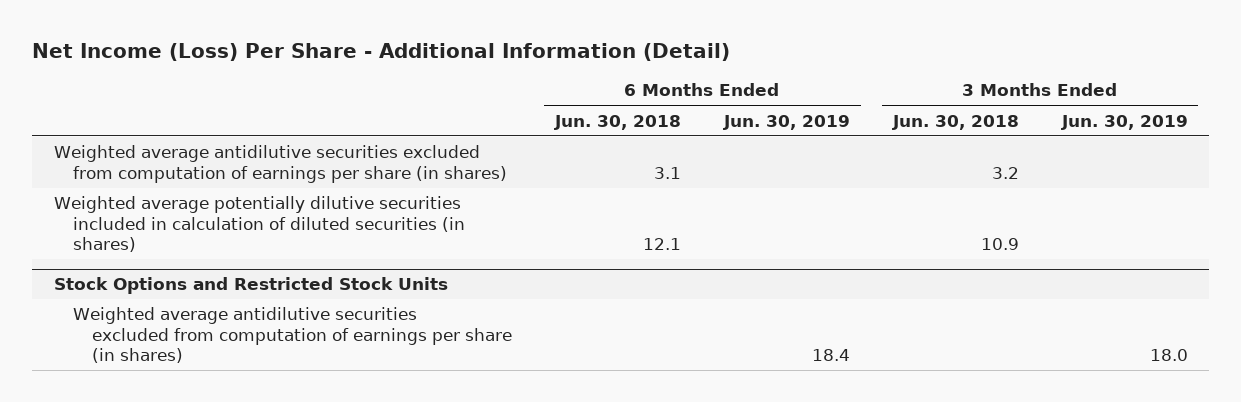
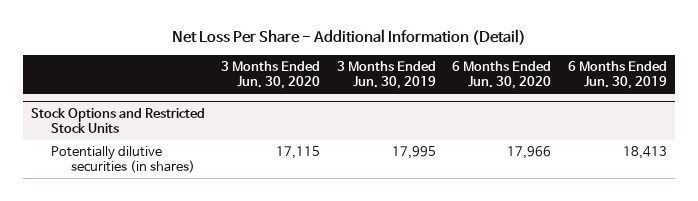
[32,43,731,62] Net Income (Loss) Per Share - Additional Information (Detail) -> [171,29,526,46] Net Loss Per Share - Additional Information (Detail)
[553,114,681,130] Jun. 30, 2018 -> none
[891,114,1019,130] Jun. 30, 2018 -> none
none -> [221,60,321,89] 3 Months Ended Jun. 30, 2020
none -> [452,60,552,89] 6 Months Ended Jun. 30, 2020
[53,145,507,183] Weighted average antidilutive securities excluded from computation of earnings per share (in shares) -> none
[53,196,465,252] Weighted average potentially dilutive securities included in calculation of diluted securities (in shares) -> none
[72,307,513,363] Weighted average antidilutive securities excluded from computation of earnings per share (in shares) -> [50,146,195,174] Potentially dilutive securities (in shares)
[811,348,850,361] 18.4 -> [622,146,667,160] 18,413
[1149,348,1188,361] 18.0 -> [391,146,436,160] 17,995

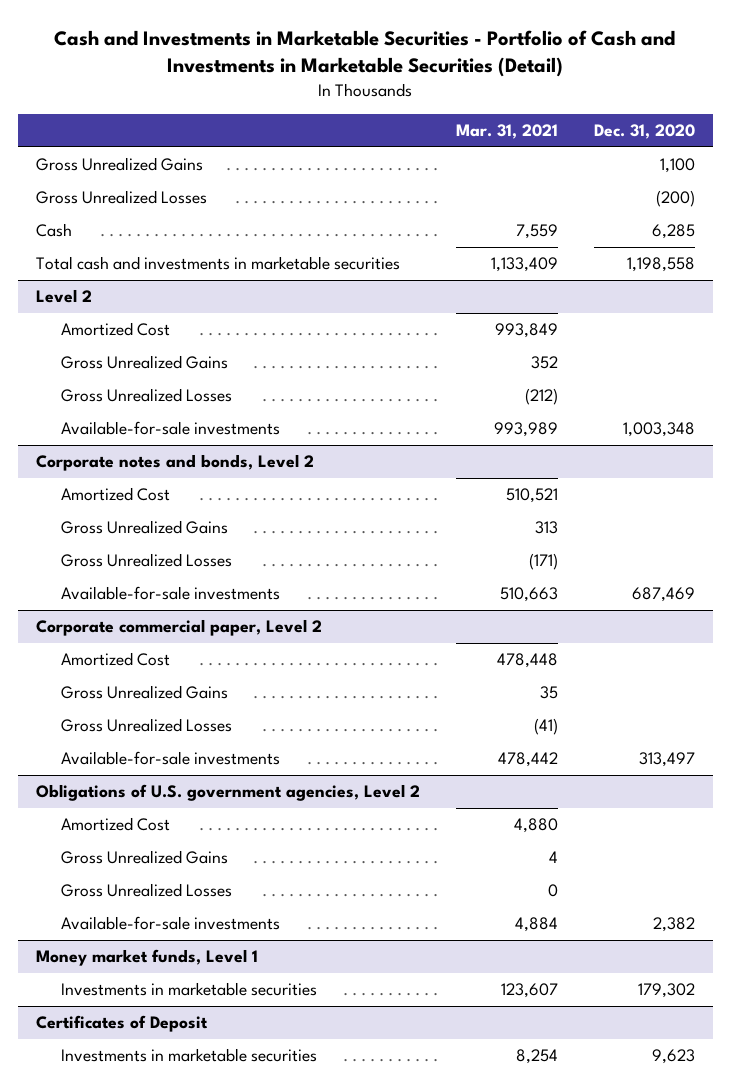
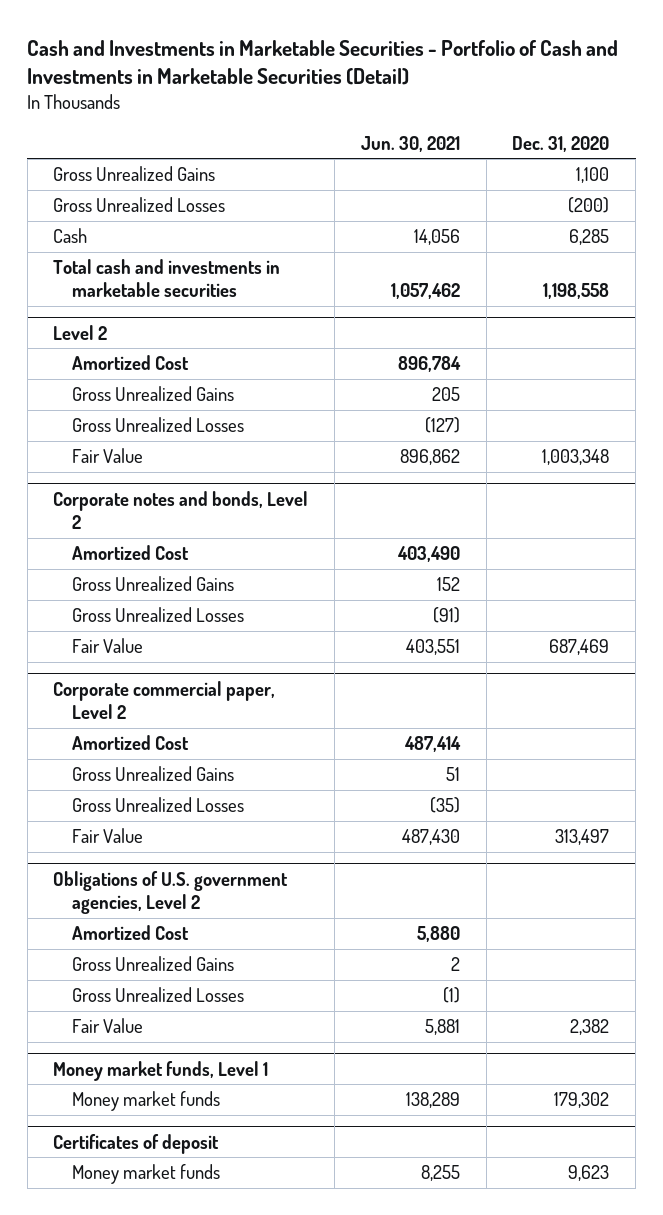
[455,123,558,139] Mar. 31, 2021 -> none
none -> [360,135,460,152] Jun. 30, 2021
[61,421,281,436] Available-for-sale investments -> [72,448,144,464] Fair Value
[61,586,281,601] Available-for-sale investments -> [72,638,144,654] Fair Value
[61,751,281,766] Available-for-sale investments -> [72,828,144,844] Fair Value
[61,916,281,931] Available-for-sale investments -> [72,1018,144,1034] Fair Value
[61,982,318,997] Investments in marketable securities -> [72,1091,221,1112] Money market funds
[35,1015,208,1033] Certificates of Deposit -> [53,1133,220,1154] Certificates of deposit
[61,1048,318,1063] Investments in marketable securities -> [72,1164,221,1185] Money market funds

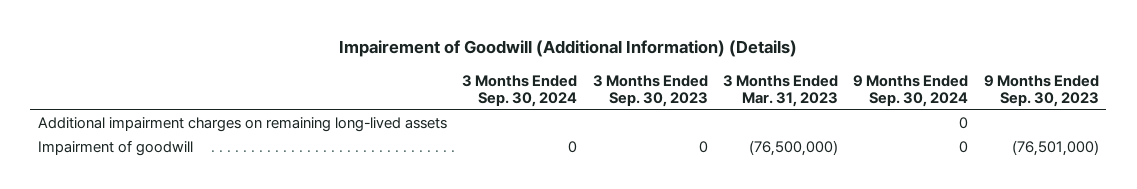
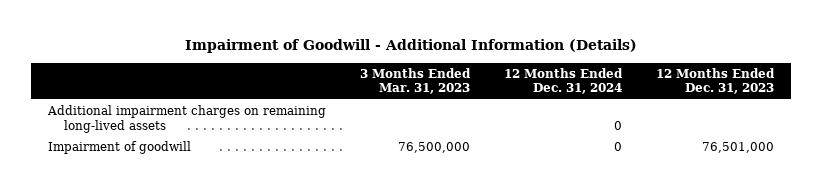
[339,40,798,58] Impairement of Goodwill (Additional Information) (Details) -> [185,39,638,54] Impairment of Goodwill - Additional Information (Details)
[462,74,578,107] 3 Months Ended Sep. 30, 2024 -> none
[592,74,708,107] 3 Months Ended Sep. 30, 2023 -> none
[853,74,969,107] 9 Months Ended Sep. 30, 2024 -> none
[983,74,1099,107] 9 Months Ended Sep. 30, 2023 -> none
none -> [503,67,623,95] 12 Months Ended Dec. 31, 2024
none -> [655,67,775,95] 12 Months Ended Dec. 31, 2023
[748,140,838,157] (76,500,000) -> [398,142,471,154] 76,500,000

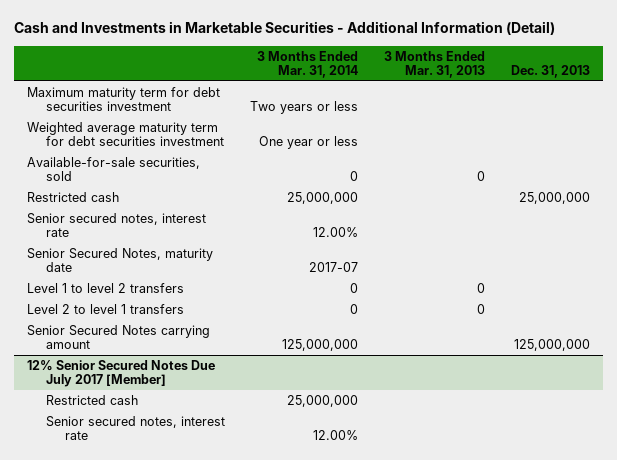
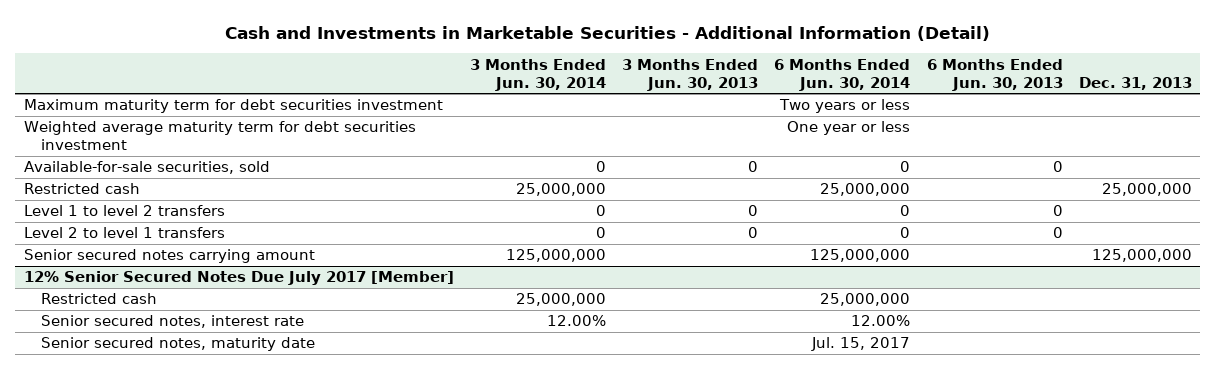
[257,50,359,78] 3 Months Ended Mar. 31, 2014 -> none
[384,50,486,78] 3 Months Ended Mar. 31, 2013 -> none
none -> [469,58,606,91] 3 Months Ended Jun. 30, 2014
none -> [622,58,759,91] 3 Months Ended Jun. 30, 2013
none -> [774,58,911,91] 6 Months Ended Jun. 30, 2014
none -> [926,58,1063,91] 6 Months Ended Jun. 30, 2013
[26,212,206,238] Senior secured notes, interest rate -> none
[26,247,213,273] Senior Secured Notes, maturity date -> none
[26,324,210,350] Senior Secured Notes carrying amount -> [23,249,315,264] Senior secured notes carrying amount
none -> [41,337,316,352] Senior secured notes, maturity date

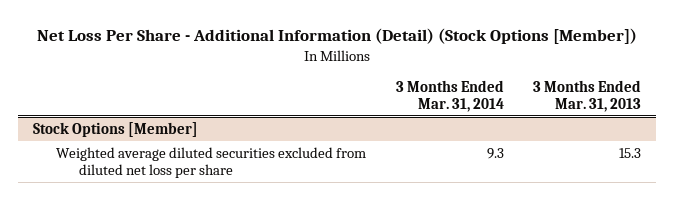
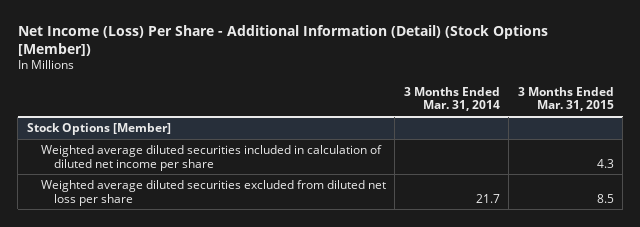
[36,27,637,44] Net Loss Per Share - Additional Information (Detail) (Stock Options [Member]) -> [17,24,548,56] Net Income (Loss) Per Share - Additional Information (Detail) (Stock Options [Member])
[533,80,642,113] 3 Months Ended Mar. 31, 2013 -> none
none -> [517,86,614,112] 3 Months Ended Mar. 31, 2015
none -> [40,144,382,171] Weighted average diluted securities included in calculation of diluted net income per share
[486,147,504,159] 9.3 -> [475,193,500,203] 21.7

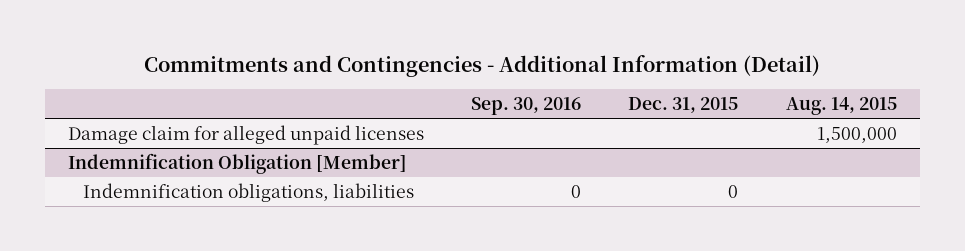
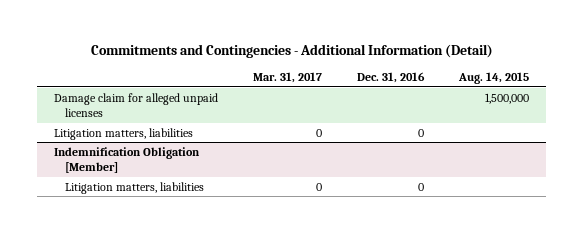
[471,97,582,116] Sep. 30, 2016 -> none
[628,97,739,114] Dec. 31, 2015 -> none
none -> [253,72,323,84] Mar. 31, 2017
none -> [357,72,426,84] Dec. 31, 2016
none -> [54,127,194,140] Litigation matters, liabilities
[83,183,415,203] Indemnification obligations, liabilities -> [64,181,204,194] Litigation matters, liabilities

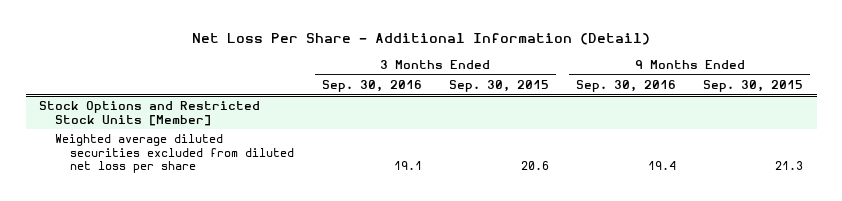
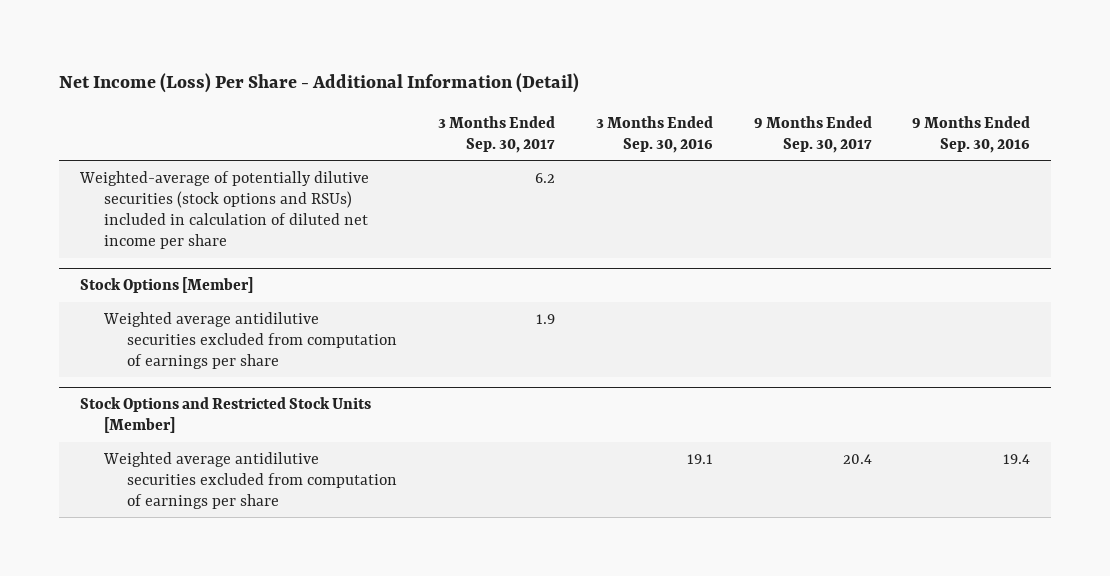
[192,33,651,46] Net Loss Per Share - Additional Information (Detail) -> [59,72,580,93] Net Income (Loss) Per Share - Additional Information (Detail)
[448,80,549,93] Sep. 30, 2015 -> none
[703,80,804,93] Sep. 30, 2015 -> none
none -> [438,115,556,153] 3 Months Ended Sep. 30, 2017
none -> [753,115,872,153] 9 Months Ended Sep. 30, 2017
none -> [78,170,369,250] Weighted-average of potentially dilutive securities (stock options and RSUs) included in calculation of diluted net income per share
none -> [79,277,253,294] Stock Options [Member]
none -> [102,311,398,370] Weighted average antidilutive securities excluded from computation of earnings per share
[54,134,295,173] Weighted average diluted securities excluded from diluted net loss per share -> [102,451,398,510] Weighted average antidilutive securities excluded from computation of earnings per share

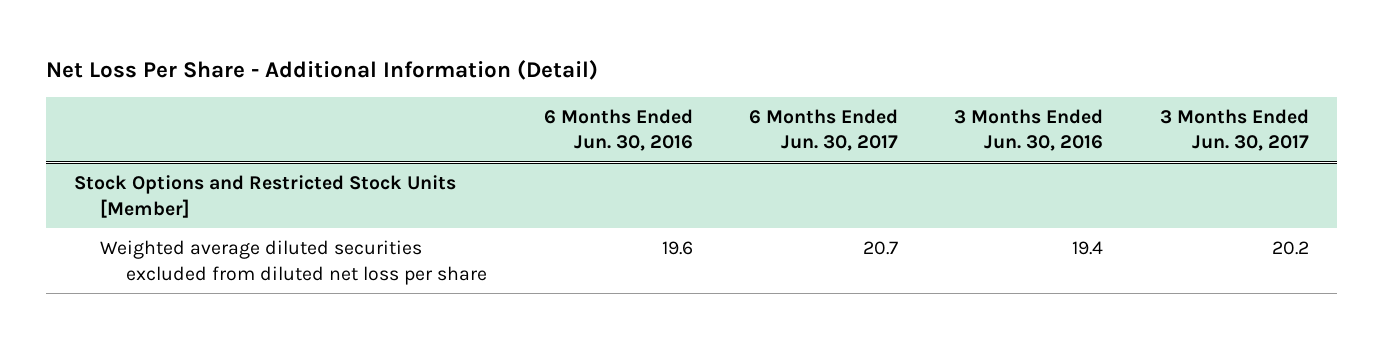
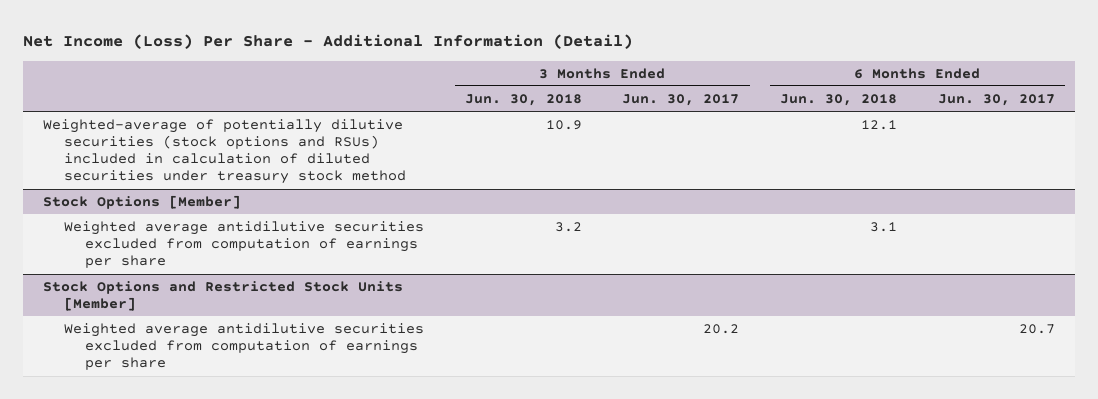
[46,59,599,80] Net Loss Per Share - Additional Information (Detail) -> [22,33,633,49] Net Income (Loss) Per Share - Additional Information (Detail)
[543,108,693,152] 6 Months Ended Jun. 30, 2016 -> none
[954,108,1104,152] 3 Months Ended Jun. 30, 2016 -> none
none -> [464,93,582,106] Jun. 30, 2018
none -> [780,93,898,106] Jun. 30, 2018
none -> [43,119,407,185] Weighted-average of potentially dilutive securities (stock options and RSUs) included in calculation of diluted securities under treasury stock method
none -> [43,195,242,210] Stock Options [Member]
none -> [64,221,425,269] Weighted average antidilutive securities excluded from computation of earnings per share
[100,240,488,285] Weighted average diluted securities excluded from diluted net loss per share -> [64,323,425,371] Weighted average antidilutive securities excluded from computation of earnings per share

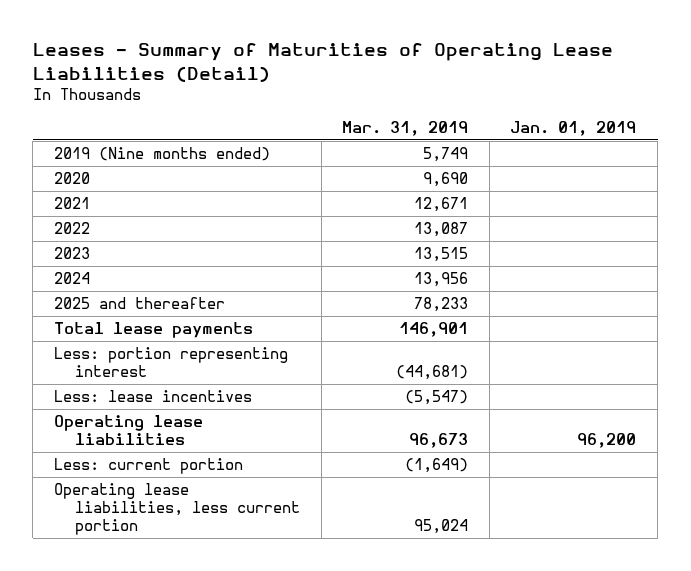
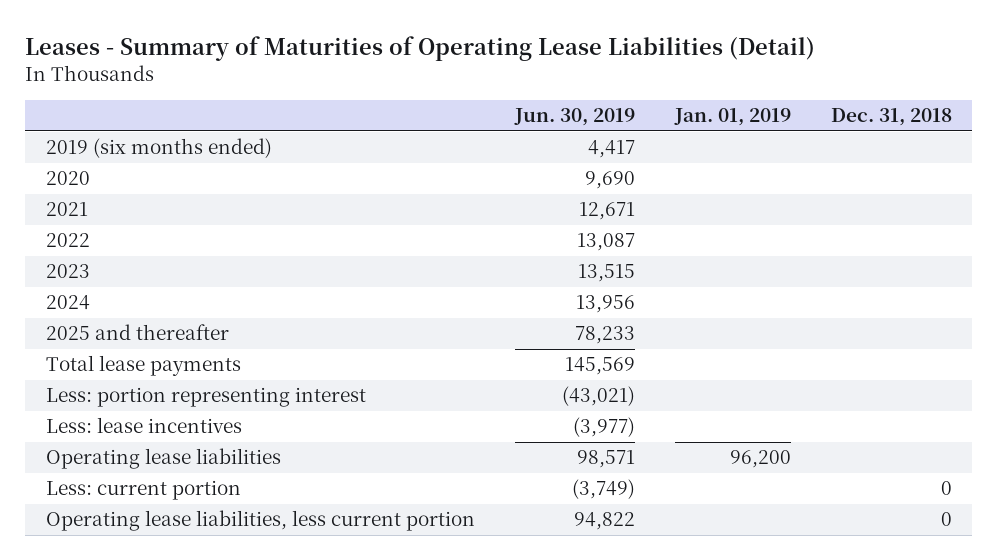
[342,121,469,137] Mar. 31, 2019 -> none
none -> [513,108,635,127] Jun. 30, 2019
none -> [831,108,953,127] Dec. 31, 2018
[54,147,271,162] 2019 (Nine months ended) -> [45,138,272,159] 2019 (six months ended)

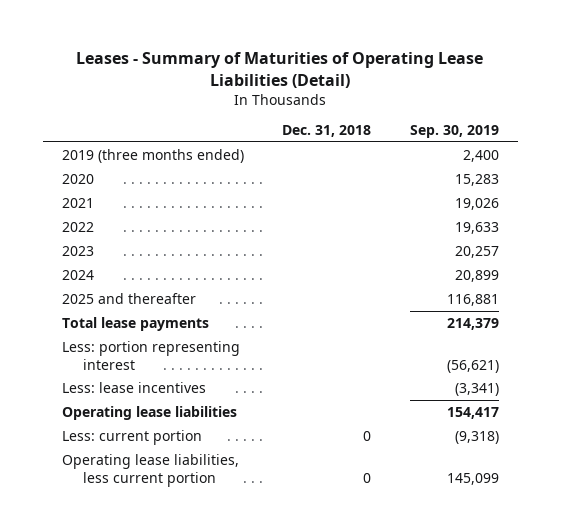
[513,108,635,127] Jun. 30, 2019 -> none
[674,108,792,127] Jan. 01, 2019 -> none
none -> [410,125,500,139] Sep. 30, 2019
[45,138,272,159] 2019 (six months ended) -> [61,148,244,163] 2019 (three months ended)

